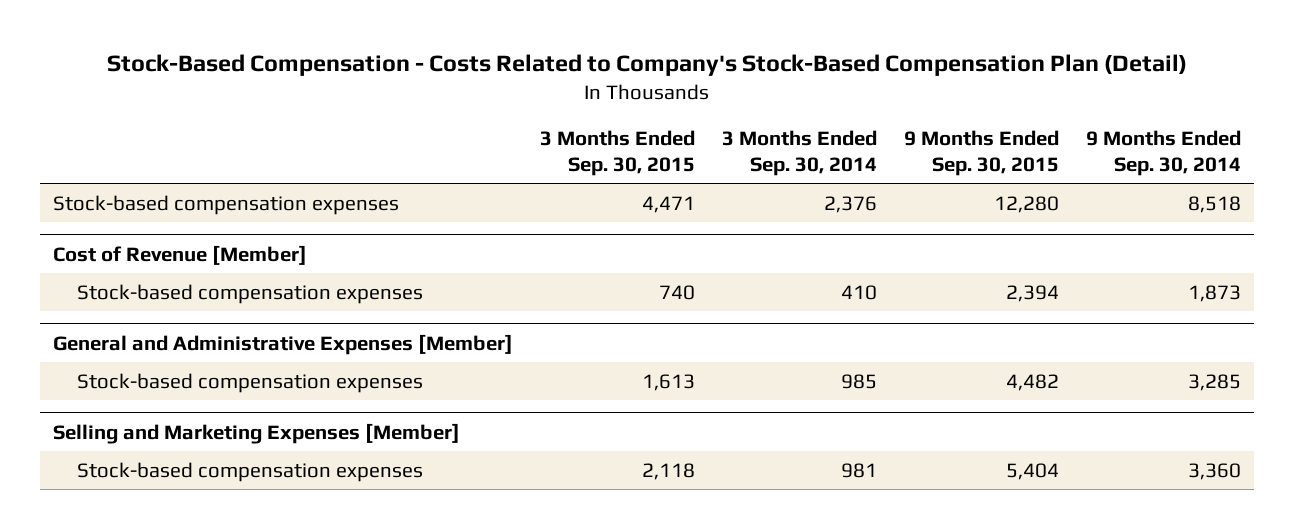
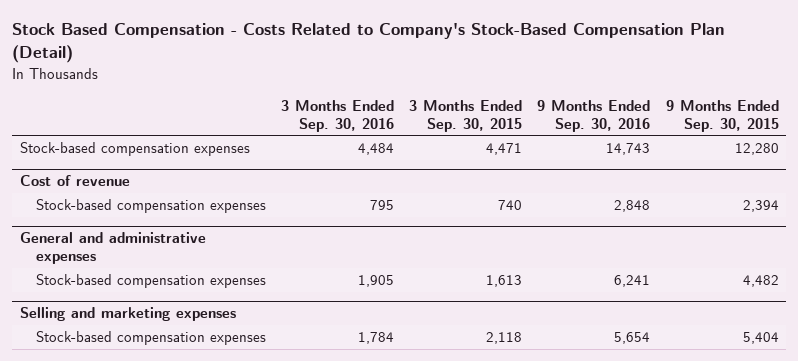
[106,54,1187,77] Stock-Based Compensation - Costs Related to Company's Stock-Based Compensation Plan (Detail) -> [12,23,726,64] Stock Based Compensation - Costs Related to Company's Stock-Based Compensation Plan (Detail)
[721,129,877,176] 3 Months Ended Sep. 30, 2014 -> none
[1085,129,1241,176] 9 Months Ended Sep. 30, 2014 -> none
none -> [281,99,395,132] 3 Months Ended Sep. 30, 2016
none -> [537,99,651,132] 9 Months Ended Sep. 30, 2016
[53,244,308,265] Cost of Revenue [Member] -> [19,175,130,187] Cost of revenue
[53,333,514,355] General and Administrative Expenses [Member] -> [19,232,206,265] General and administrative expenses
[53,422,461,444] Selling and Marketing Expenses [Member] -> [19,307,236,322] Selling and marketing expenses

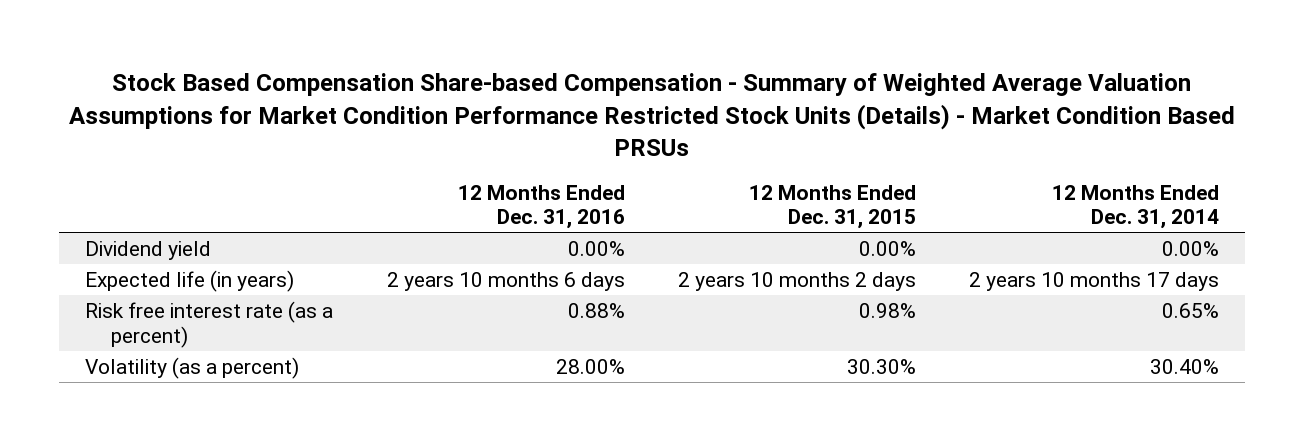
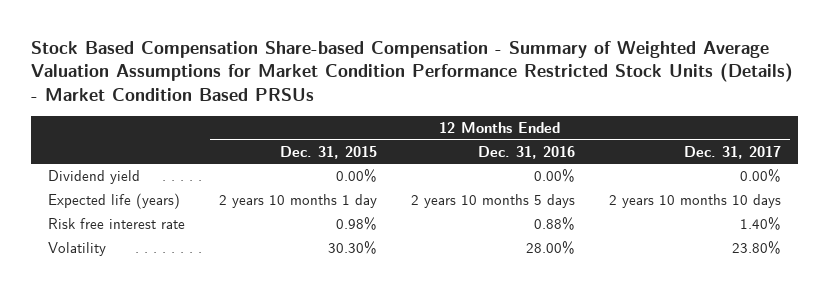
[1051,184,1219,230] 12 Months Ended Dec. 31, 2014 -> none
none -> [684,145,782,159] Dec. 31, 2017
[85,269,295,292] Expected life (in years) -> [47,193,180,210] Expected life (years)
[386,271,625,291] 2 years 10 months 6 days -> [411,194,576,209] 2 years 10 months 5 days
[677,271,916,291] 2 years 10 months 2 days -> [218,194,377,209] 2 years 10 months 1 day
[85,300,334,348] Risk free interest rate (as a percent) -> [47,218,185,230] Risk free interest rate
[85,356,300,379] Volatility (as a percent) -> [47,242,106,257] Volatility

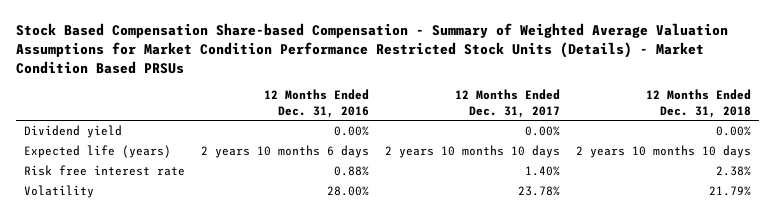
[279,145,377,159] Dec. 31, 2015 -> none
none -> [645,89,751,118] 12 Months Ended Dec. 31, 2018
[411,194,576,209] 2 years 10 months 5 days -> [201,145,370,159] 2 years 10 months 6 days
[732,241,782,255] 23.80% -> [518,186,561,197] 23.78%

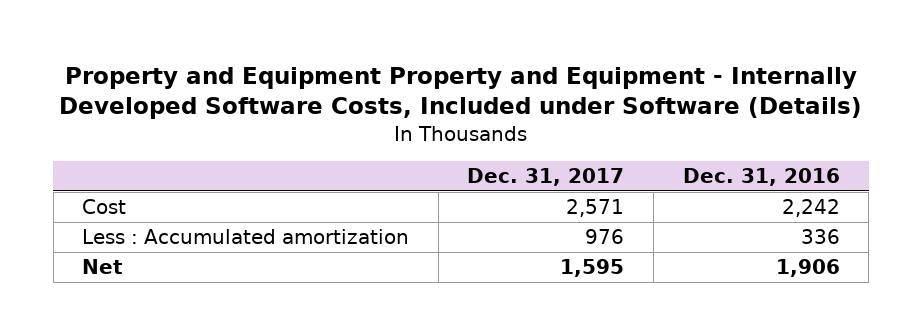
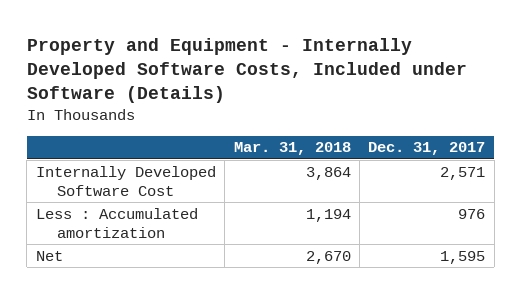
[58,66,862,120] Property and Equipment Property and Equipment - Internally Developed Software Costs, Included under Software (Details) -> [26,37,467,104] Property and Equipment - Internally Developed Software Costs, Included under Software (Details)
[682,167,840,186] Dec. 31, 2016 -> none
none -> [233,142,351,156] Mar. 31, 2018
[82,199,127,215] Cost -> [35,165,216,196] Internally Developed Software Cost

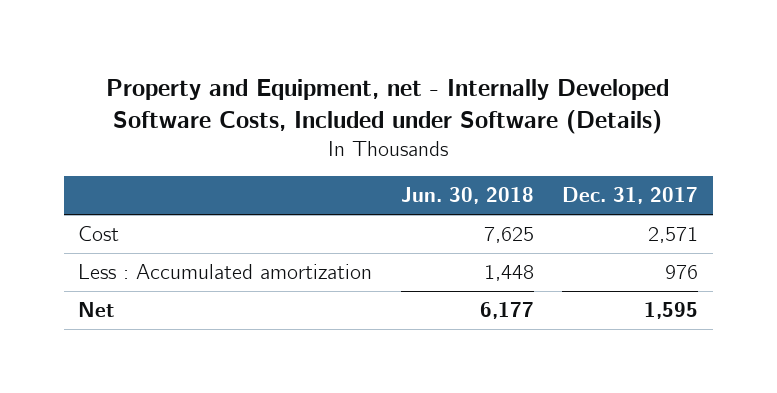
[26,37,467,104] Property and Equipment - Internally Developed Software Costs, Included under Software (Details) -> [106,78,670,134] Property and Equipment, net - Internally Developed Software Costs, Included under Software (Details)
[233,142,351,156] Mar. 31, 2018 -> none
none -> [400,187,534,205] Jun. 30, 2018
[35,165,216,196] Internally Developed Software Cost -> [78,225,120,241] Cost

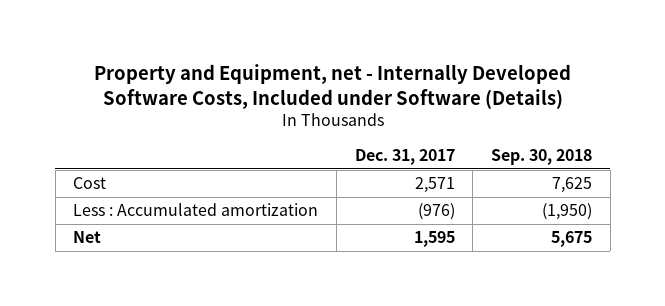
[400,187,534,205] Jun. 30, 2018 -> none
none -> [490,149,592,166] Sep. 30, 2018
[665,264,699,279] 976 -> [417,203,455,221] (976)

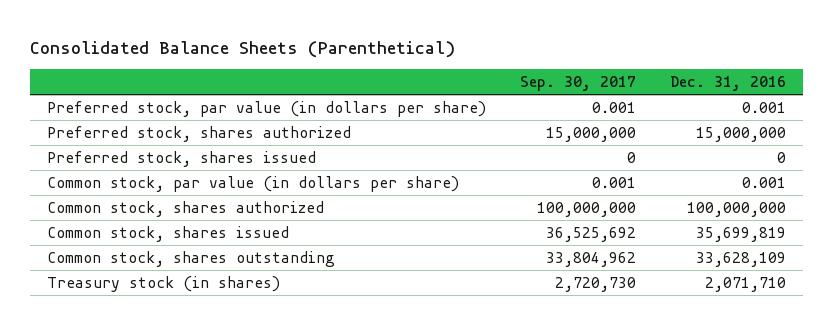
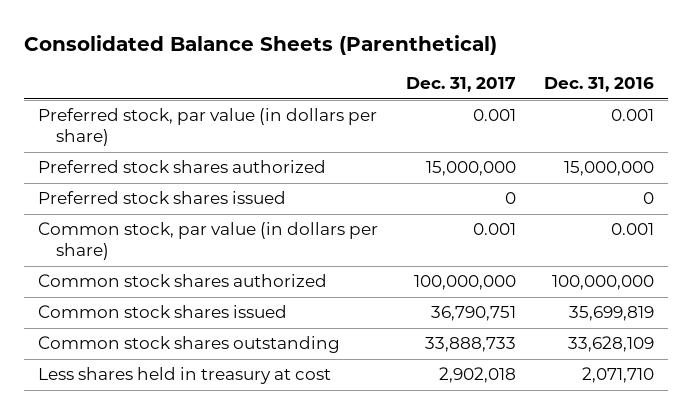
[519,76,636,92] Sep. 30, 2017 -> none
none -> [406,77,517,93] Dec. 31, 2017
[46,125,351,142] Preferred stock, shares authorized -> [38,160,327,174] Preferred stock shares authorized
[46,150,316,167] Preferred stock, shares issued -> [38,191,287,205] Preferred stock shares issued
[46,200,324,217] Common stock, shares authorized -> [38,274,328,288] Common stock shares authorized
[46,225,289,242] Common stock, shares issued -> [38,305,288,319] Common stock shares issued
[46,250,335,267] Common stock, shares outstanding -> [38,336,341,354] Common stock shares outstanding
[46,275,280,292] Treasury stock (in shares) -> [38,367,332,385] Less shares held in treasury at cost

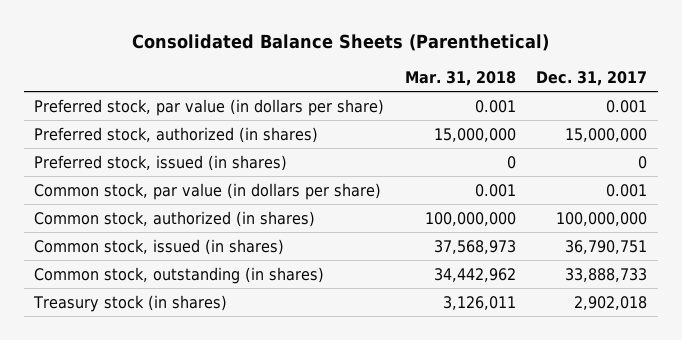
[544,77,655,93] Dec. 31, 2016 -> none
none -> [404,70,516,86] Mar. 31, 2018
[38,160,327,174] Preferred stock shares authorized -> [34,126,319,143] Preferred stock, authorized (in shares)
[38,191,287,205] Preferred stock shares issued -> [34,154,288,171] Preferred stock, issued (in shares)
[38,274,328,288] Common stock shares authorized -> [34,210,316,227] Common stock, authorized (in shares)
[38,305,288,319] Common stock shares issued -> [34,238,285,255] Common stock, issued (in shares)
[38,336,341,354] Common stock shares outstanding -> [34,266,325,284] Common stock, outstanding (in shares)
[38,367,332,385] Less shares held in treasury at cost -> [33,294,228,312] Treasury stock (in shares)

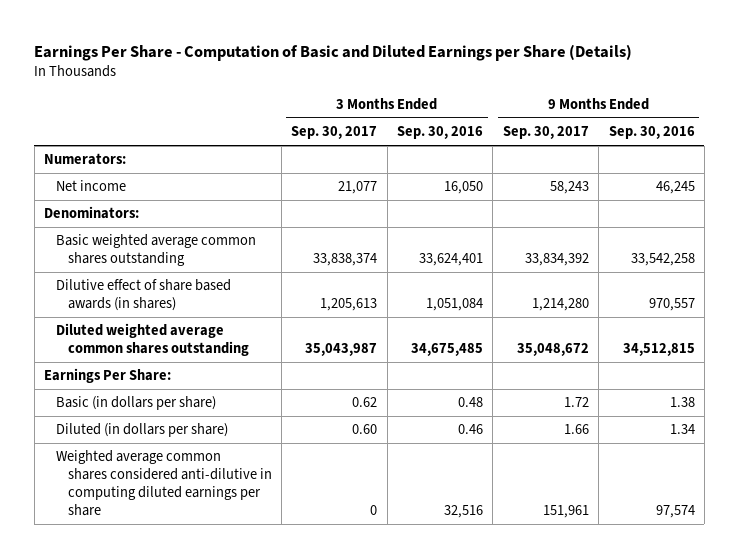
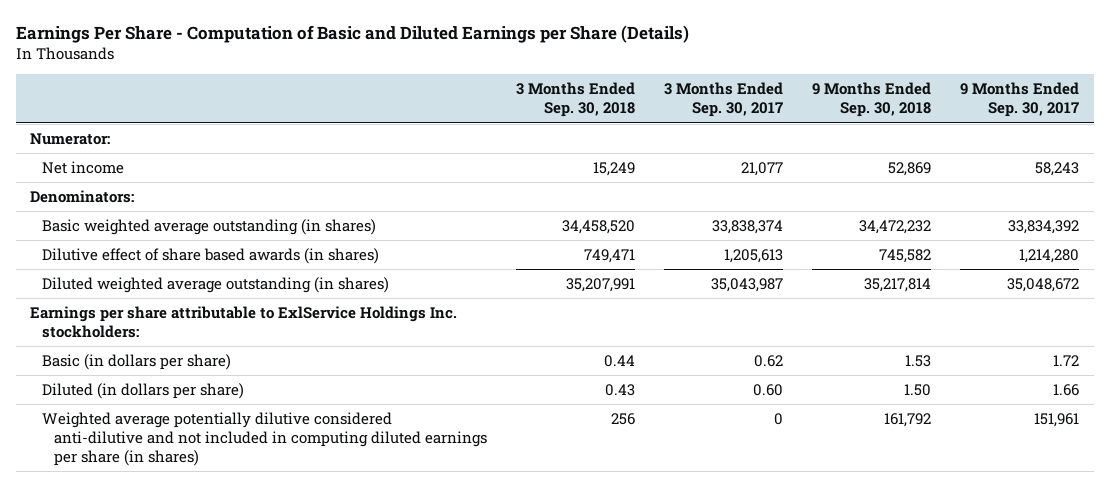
[397,126,484,140] Sep. 30, 2016 -> none
[608,126,695,140] Sep. 30, 2016 -> none
none -> [515,82,635,118] 3 Months Ended Sep. 30, 2018
none -> [812,82,932,118] 9 Months Ended Sep. 30, 2018
[44,153,127,166] Numerators: -> [30,133,111,146] Numerator:
[55,234,256,267] Basic weighted average common shares outstanding -> [42,219,377,236] Basic weighted average outstanding (in shares)
[55,323,249,357] Diluted weighted average common shares outstanding -> [42,277,390,294] Diluted weighted average outstanding (in shares)
[44,368,172,384] Earnings Per Share: -> [30,306,458,339] Earnings per share attributable to ExlService Holdings Inc. stockholders:
[55,450,272,517] Weighted average common shares considered anti-dilutive in computing diluted earnings per share -> [42,412,487,467] Weighted average potentially dilutive considered anti-dilutive and not included in computing diluted earnings per share (in shares)

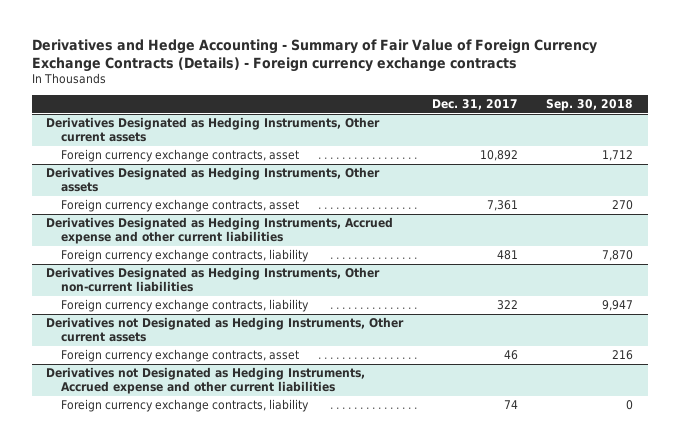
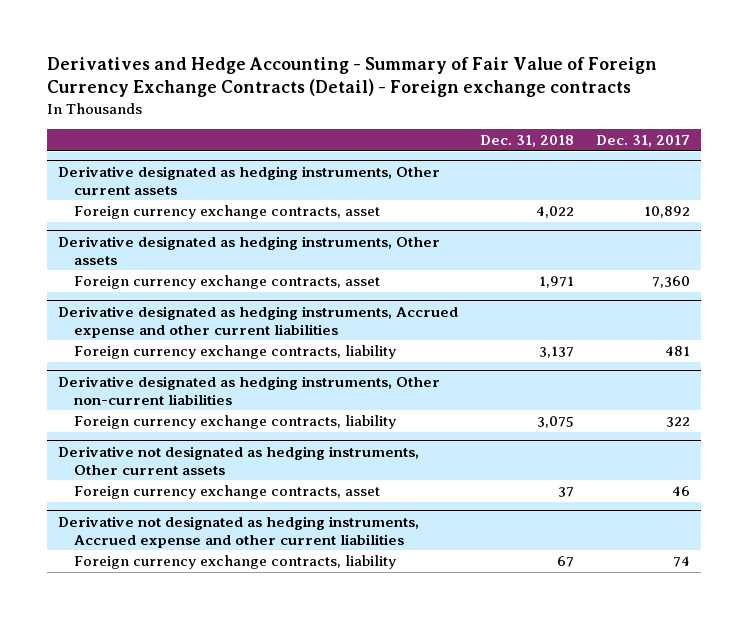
[31,38,597,72] Derivatives and Hedge Accounting - Summary of Fair Value of Foreign Currency Exchange Contracts (Details) - Foreign currency exchange contracts -> [46,56,657,98] Derivatives and Hedge Accounting - Summary of Fair Value of Foreign Currency Exchange Contracts (Detail) - Foreign exchange contracts
[546,99,634,112] Sep. 30, 2018 -> none
none -> [479,134,574,147] Dec. 31, 2018
[46,117,381,143] Derivatives Designated as Hedging Instruments, Other current assets -> [57,165,440,195] Derivative designated as hedging instruments, Other current assets
[46,167,381,193] Derivatives Designated as Hedging Instruments, Other assets -> [57,235,440,265] Derivative designated as hedging instruments, Other assets
[486,200,518,212] 7,361 -> [651,276,690,289] 7,360
[46,217,394,245] Derivatives Designated as Hedging Instruments, Accrued expense and other current liabilities -> [57,305,458,338] Derivative designated as hedging instruments, Accrued expense and other current liabilities
[46,267,381,293] Derivatives Designated as Hedging Instruments, Other non-current liabilities -> [57,375,440,405] Derivative designated as hedging instruments, Other non-current liabilities
[46,317,405,343] Derivatives not Designated as Hedging Instruments, Other current assets -> [57,445,419,475] Derivative not designated as hedging instruments, Other current assets
[46,367,366,395] Derivatives not Designated as Hedging Instruments, Accrued expense and other current liabilities -> [57,515,419,548] Derivative not designated as hedging instruments, Accrued expense and other current liabilities

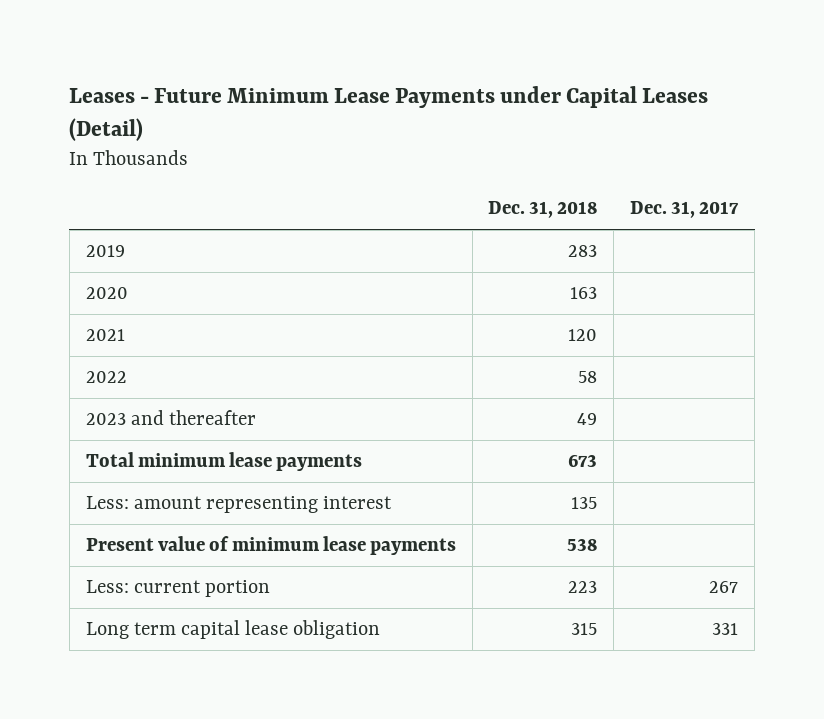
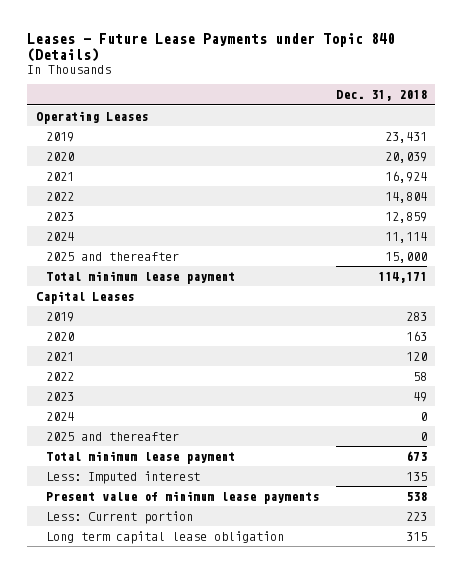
[69,85,709,142] Leases - Future Minimum Lease Payments under Capital Leases (Detail) -> [27,32,396,62] Leases - Future Lease Payments under Topic 840 (Details)
[630,201,740,219] Dec. 31, 2017 -> none
none -> [35,110,148,124] Operating Leases
none -> [46,131,75,142] 2019
none -> [46,151,75,161] 2020
none -> [46,171,75,181] 2021
none -> [46,191,75,201] 2022
none -> [46,211,75,221] 2023
none -> [46,231,75,241] 2024
none -> [46,251,180,261] 2025 and thereafter
none -> [46,270,236,284] Total minimum lease payment
none -> [35,290,134,304] Capital Leases
[85,410,256,426] 2023 and thereafter -> [46,391,75,401] 2023
none -> [46,411,75,421] 2024
none -> [46,431,180,441] 2025 and thereafter
[85,452,362,472] Total minimum lease payments -> [46,450,236,464] Total minimum lease payment
[85,496,392,514] Less: amount representing interest -> [46,470,201,484] Less: Imputed interest
[85,580,270,598] Less: current portion -> [46,510,194,524] Less: Current portion

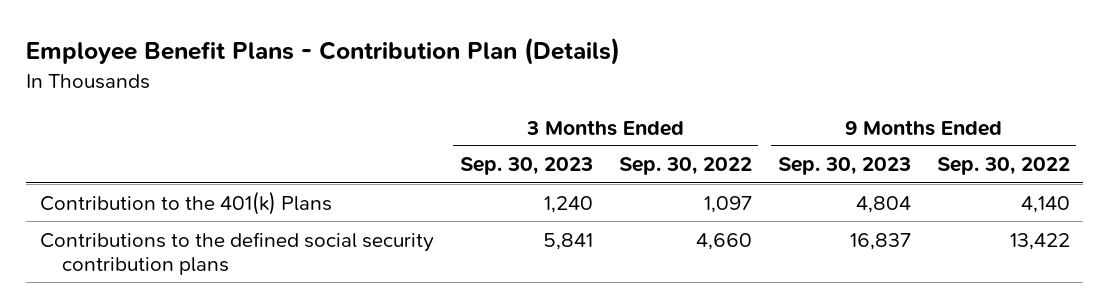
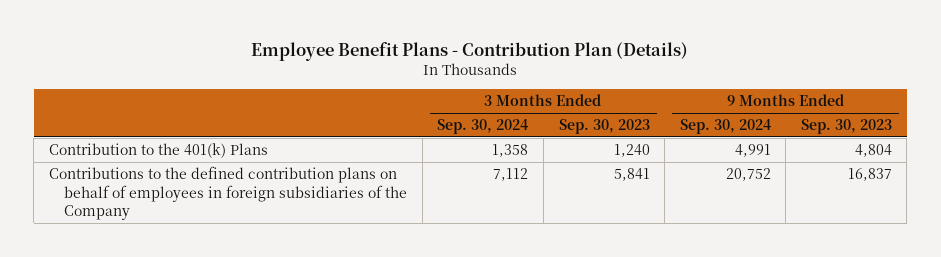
[618,157,752,176] Sep. 30, 2022 -> none
[936,157,1070,176] Sep. 30, 2022 -> none
none -> [437,119,529,135] Sep. 30, 2024
none -> [679,119,771,135] Sep. 30, 2024
[39,231,434,276] Contributions to the defined social security contribution plans -> [48,166,408,220] Contributions to the defined contribution plans on behalf of employees in foreign subsidiaries of the Company

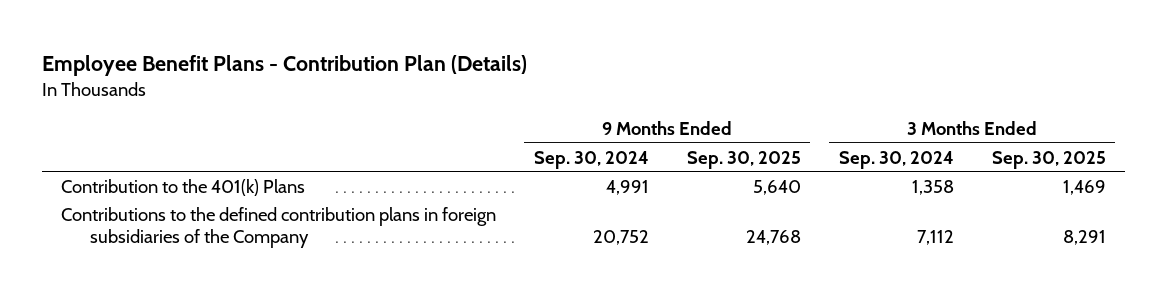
[558,119,650,135] Sep. 30, 2023 -> none
[800,119,892,135] Sep. 30, 2023 -> none
none -> [686,150,801,169] Sep. 30, 2025
none -> [991,150,1106,169] Sep. 30, 2025
[48,166,408,220] Contributions to the defined contribution plans on behalf of employees in foreign subsidiaries of the Company -> [60,206,496,248] Contributions to the defined contribution plans in foreign subsidiaries of the Company

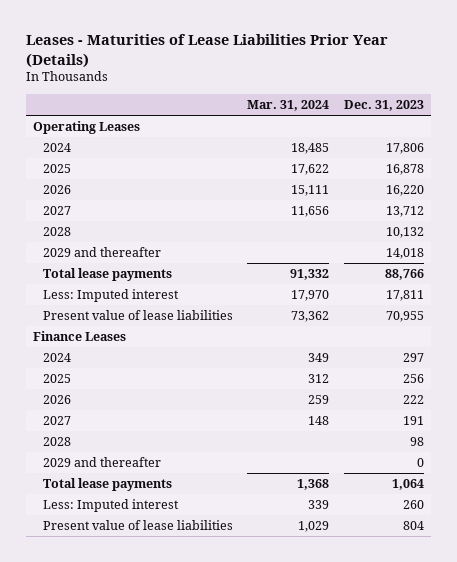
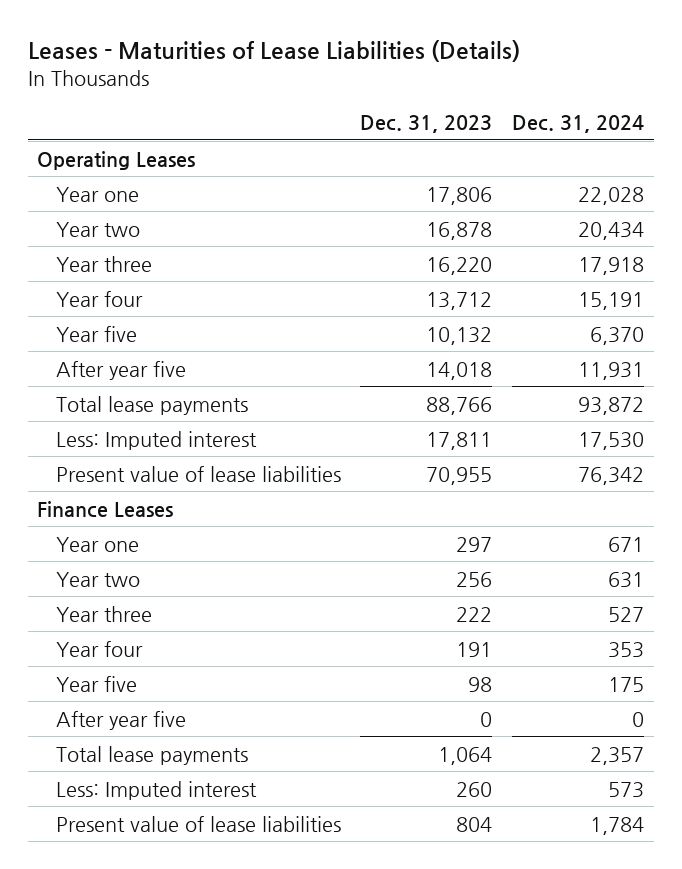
[25,34,388,68] Leases - Maturities of Lease Liabilities Prior Year (Details) -> [27,40,520,63] Leases - Maturities of Lease Liabilities (Details)
[247,99,330,111] Mar. 31, 2024 -> none
none -> [512,114,645,133] Dec. 31, 2024
[42,143,71,153] 2024 -> [55,186,139,202] Year one
[42,164,71,174] 2025 -> [55,221,140,237] Year two
[42,185,71,195] 2026 -> [55,255,152,272] Year three
[42,206,71,216] 2027 -> [55,290,143,307] Year four
[42,227,71,237] 2028 -> [55,325,137,342] Year five
[42,247,161,258] 2029 and thereafter -> [55,360,186,380] After year five
[42,353,71,363] 2024 -> [55,536,139,552] Year one
[42,374,71,384] 2025 -> [55,571,140,587] Year two
[42,395,71,405] 2026 -> [55,605,152,622] Year three
[42,416,71,426] 2027 -> [55,640,143,657] Year four
[42,437,71,447] 2028 -> [55,675,137,692] Year five
[42,457,161,468] 2029 and thereafter -> [55,710,186,730] After year five

